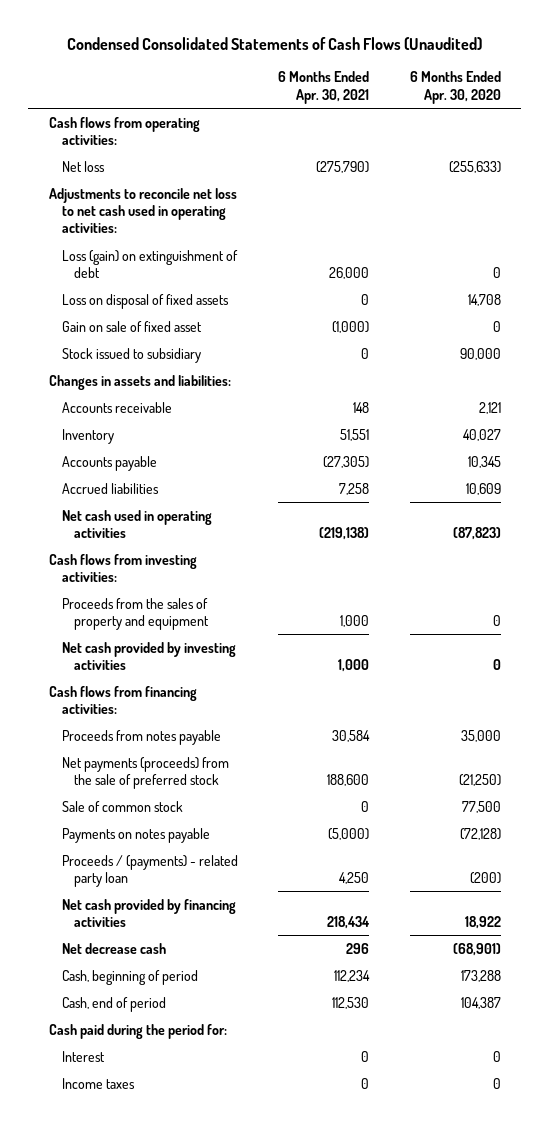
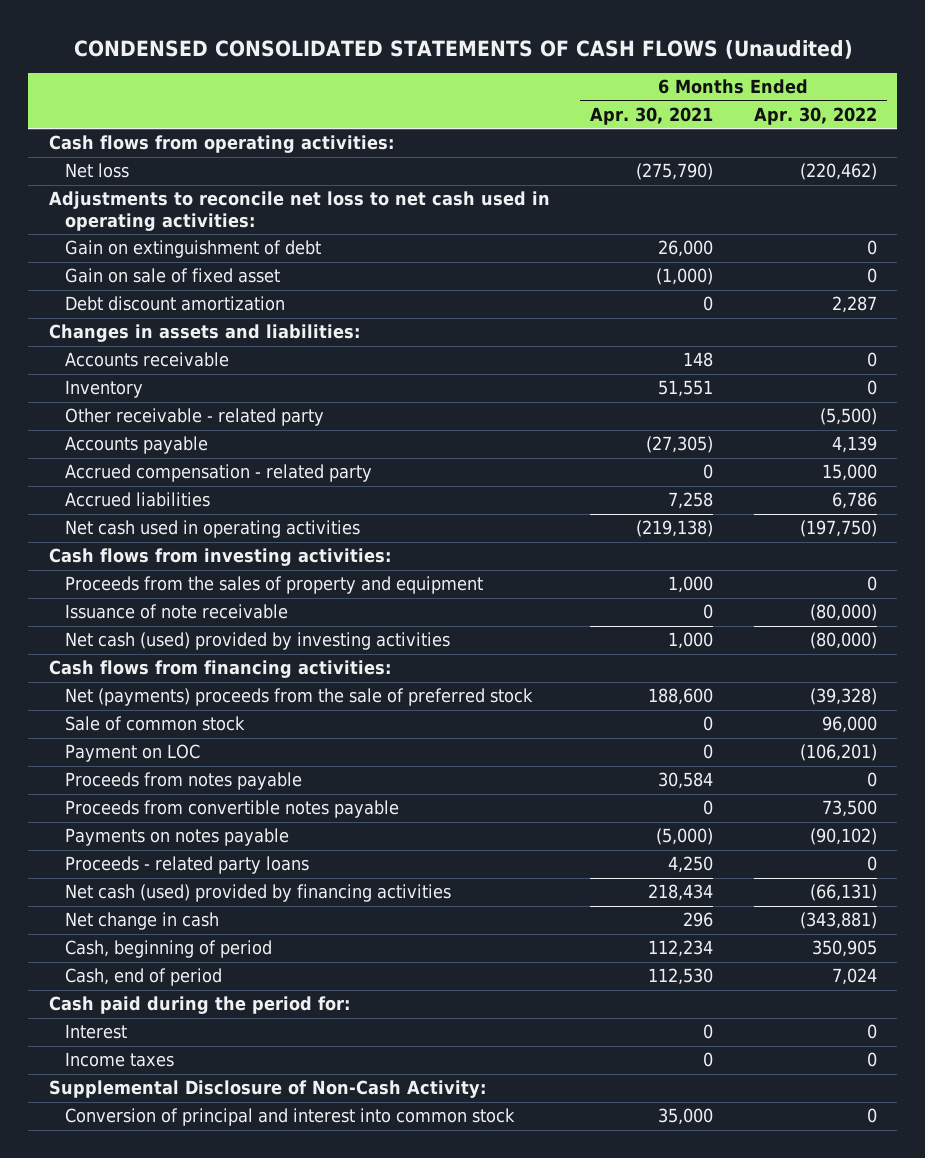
[66,36,482,50] Condensed Consolidated Statements of Cash Flows (Unaudited) -> [73,39,853,59] CONDENSED CONSOLIDATED STATEMENTS OF CASH FLOWS (Unaudited)
[410,71,502,104] 6 Months Ended Apr. 30, 2020 -> none
none -> [753,106,877,125] Apr. 30, 2022
[61,293,229,309] Loss on disposal of fixed assets -> none
[61,249,238,278] Loss (gain) on extinguishment of debt -> [65,240,322,259] Gain on extinguishment of debt
[61,347,201,363] Stock issued to subsidiary -> none
none -> [65,296,286,312] Debt discount amortization
none -> [65,408,325,427] Other receivable - related party
none -> [65,464,373,483] Accrued compensation - related party
none -> [65,604,289,620] Issuance of note receivable
[61,641,236,670] Net cash provided by investing activities -> [65,632,451,651] Net cash (used) provided by investing activities
[61,756,229,789] Net payments (proceeds) from the sale of preferred stock -> [65,688,534,707] Net (payments) proceeds from the sale of preferred stock
none -> [65,744,201,763] Payment on LOC
[61,729,221,745] Proceeds from notes payable -> [65,772,303,791] Proceeds from notes payable
none -> [65,800,400,819] Proceeds from convertible notes payable
[61,854,238,887] Proceeds / (payments) - related party loan -> [65,856,310,875] Proceeds - related party loans
[61,898,236,927] Net cash provided by financing activities -> [65,884,452,903] Net cash (used) provided by financing activities
[61,942,166,954] Net decrease cash -> [65,912,220,931] Net change in cash
none -> [48,1080,486,1099] Supplemental Disclosure of Non-Cash Activity:
none -> [65,1108,516,1127] Conversion of principal and interest into common stock

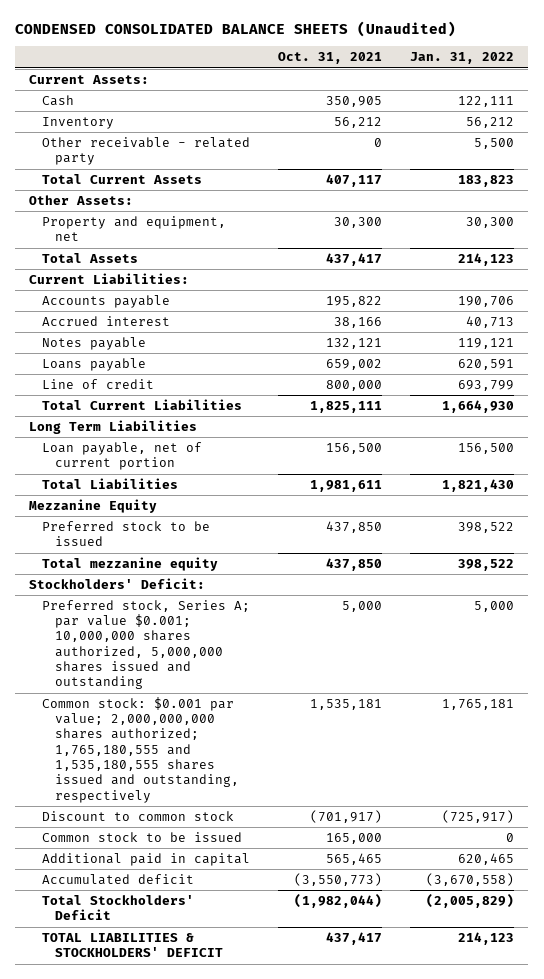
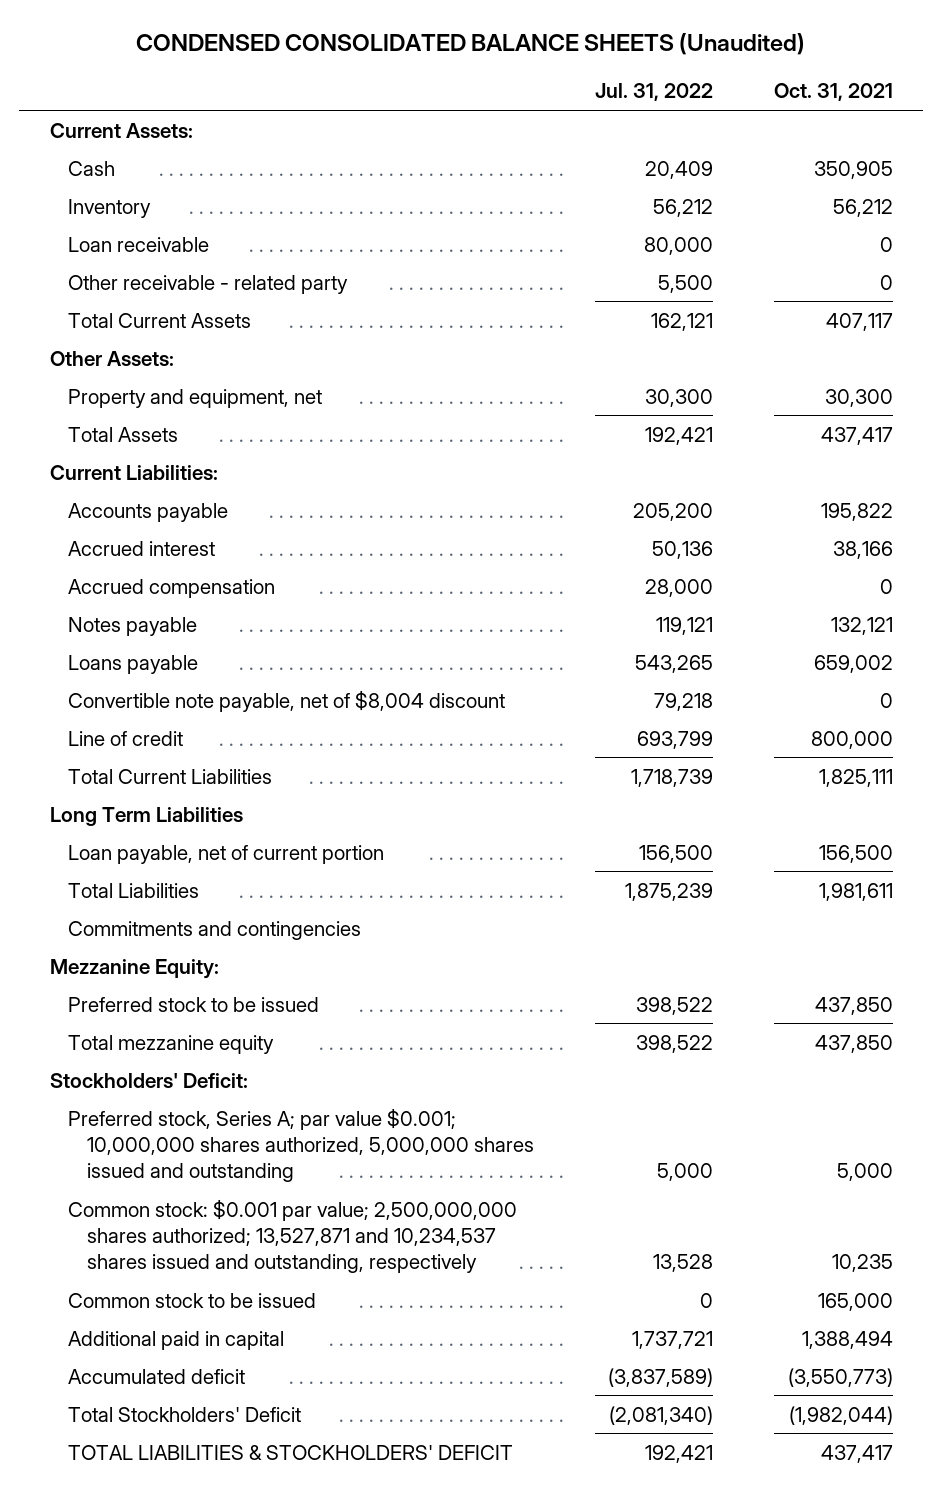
[410,52,515,65] Jan. 31, 2022 -> none
none -> [594,83,713,102] Jul. 31, 2022
none -> [68,236,210,252] Loan receivable
none -> [68,578,276,598] Accrued compensation
none -> [68,689,506,712] Convertible note payable, net of $8,004 discount
none -> [68,920,362,940] Commitments and contingencies
[29,498,158,513] Mezzanine Equity -> [49,958,219,979] Mezzanine Equity:
[42,810,235,821] Discount to common stock -> none
[42,696,240,803] Common stock: $0.001 par value; 2,000,000,000 shares authorized; 1,765,180,555 and 1,535,180,555 shares issued and outstanding, respectively -> [68,1198,518,1274] Common stock: $0.001 par value; 2,500,000,000 shares authorized; 13,527,871 and 10,234,537 shares issued and outstanding, respectively
[310,698,383,710] 1,535,181 -> [831,1254,893,1273] 10,235
[326,852,383,865] 565,465 -> [801,1330,893,1349] 1,388,494

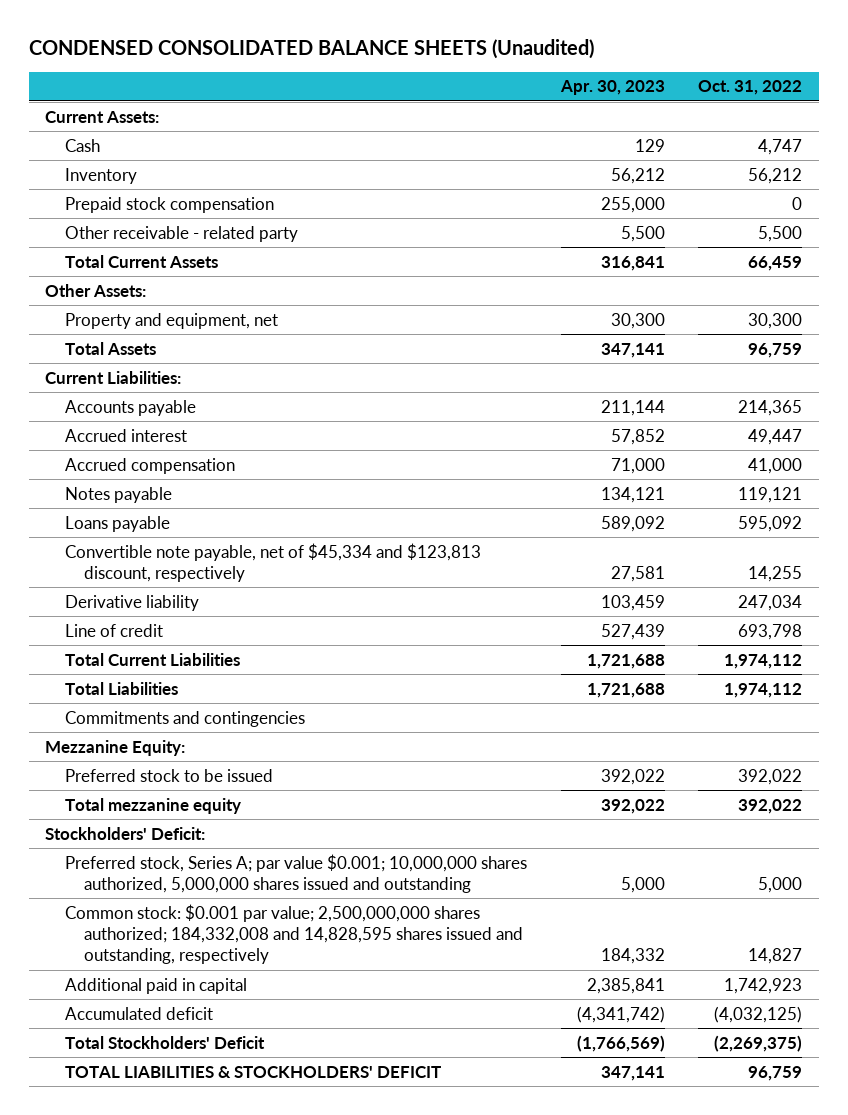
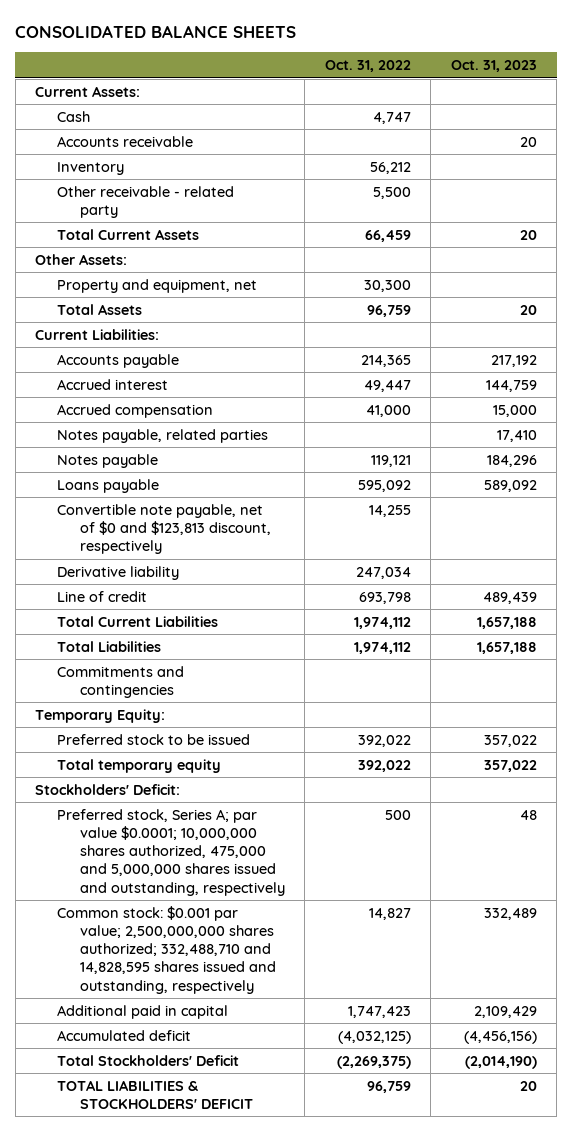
[28,38,594,59] CONDENSED CONSOLIDATED BALANCE SHEETS (Unaudited) -> [15,24,297,38] CONSOLIDATED BALANCE SHEETS
[559,80,665,96] Apr. 30, 2023 -> none
none -> [450,60,537,73] Oct. 31, 2023
none -> [57,135,194,147] Accounts receivable
[64,196,274,213] Prepaid stock compensation -> none
none -> [57,428,269,443] Notes payable, related parties
[64,542,481,582] Convertible note payable, net of $45,334 and $123,813 discount, respectively -> [57,503,271,555] Convertible note payable, net of $0 and $123,813 discount, respectively
[45,739,186,756] Mezzanine Equity: -> [35,708,166,723] Temporary Equity:
[64,797,241,814] Total mezzanine equity -> [57,758,222,773] Total temporary equity
[64,853,527,893] Preferred stock, Series A; par value $0.001; 10,000,000 shares authorized, 5,000,000 shares issued and outstanding -> [57,808,285,896] Preferred stock, Series A; par value $0.0001; 10,000,000 shares authorized, 475,000 and 5,000,000 shares issued and outstanding, respectively
[758,876,803,893] 5,000 -> [384,809,411,820] 500
[64,903,524,965] Common stock: $0.001 par value; 2,500,000,000 shares authorized; 184,332,008 and 14,828,595 shares issued and outstanding, respectively -> [57,905,276,994] Common stock: $0.001 par value; 2,500,000,000 shares authorized; 332,488,710 and 14,828,595 shares issued and outstanding, respectively
[724,977,803,994] 1,742,923 -> [347,1005,411,1018] 1,747,423

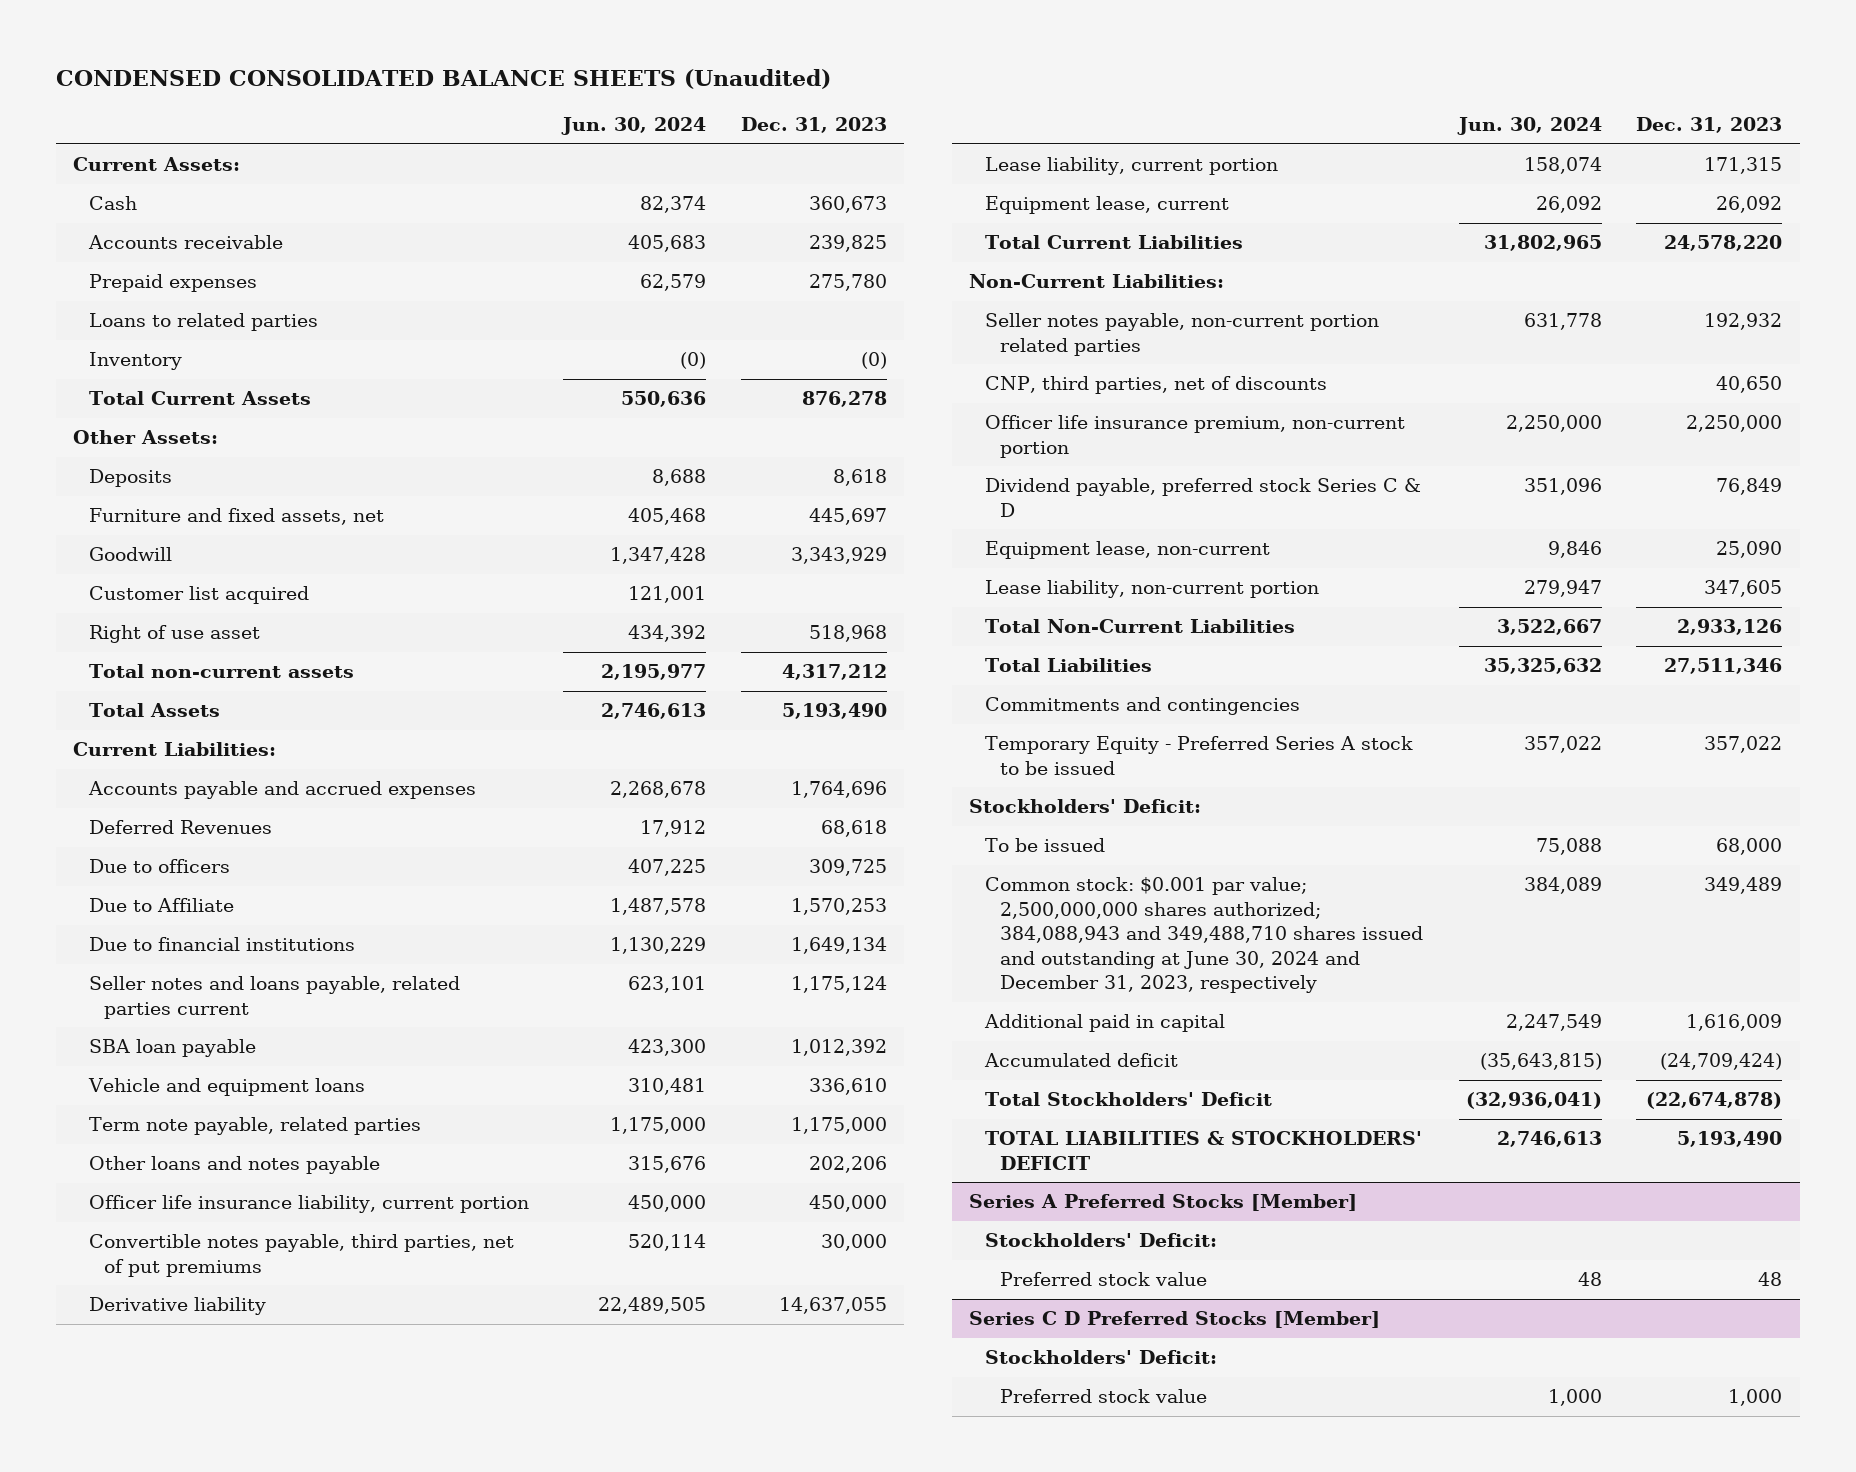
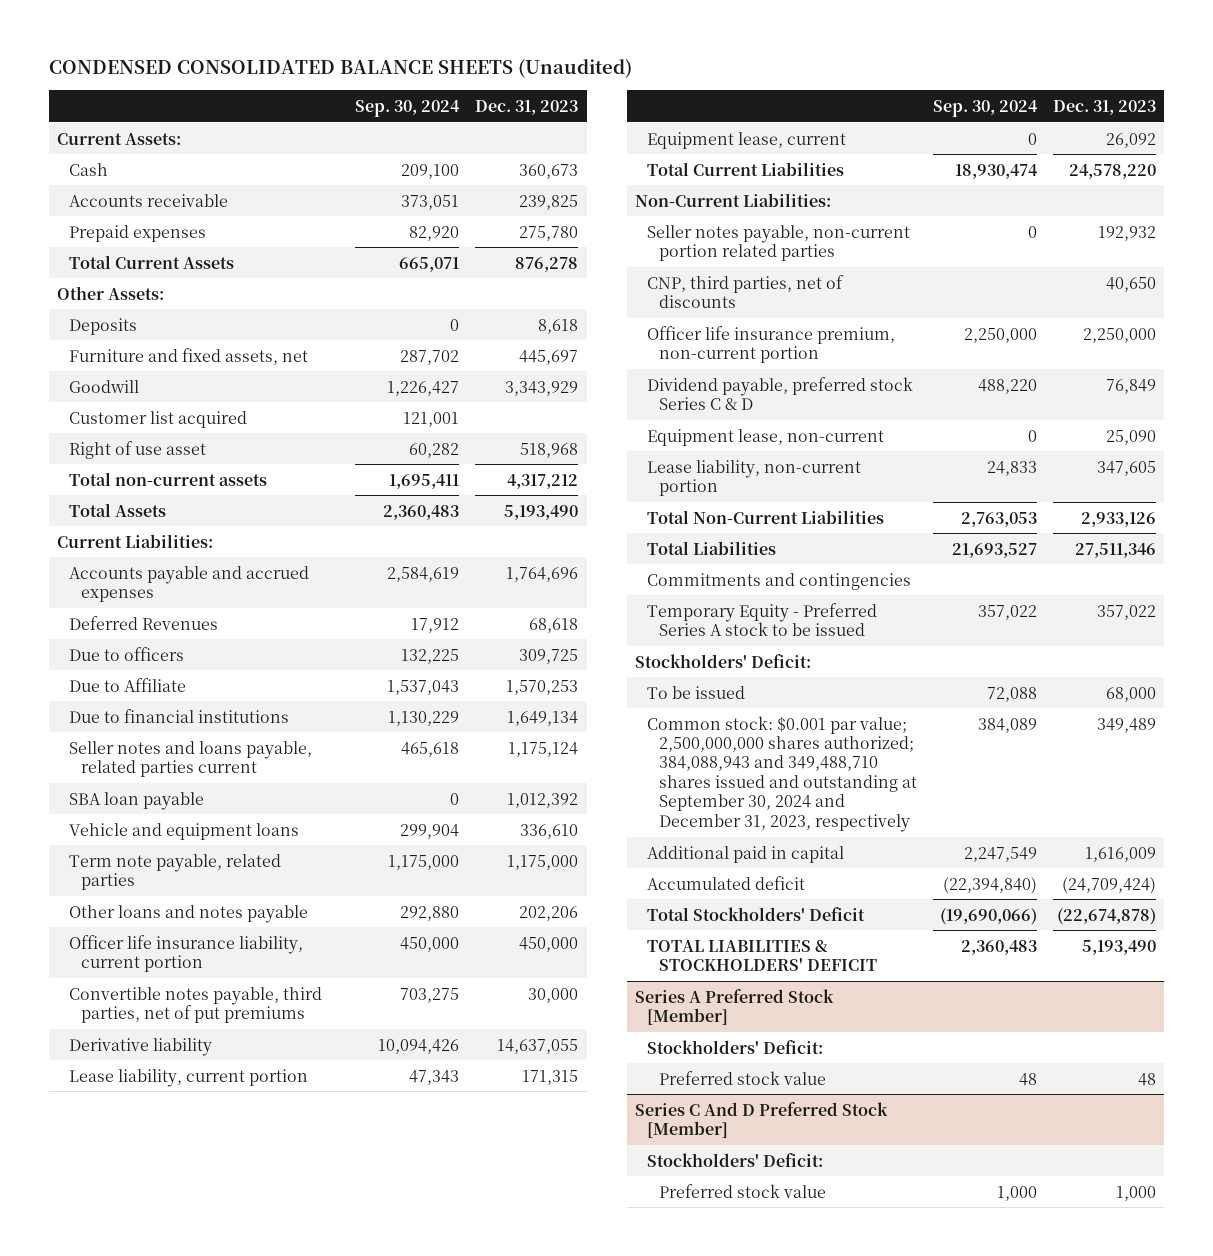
[561,117,707,136] Jun. 30, 2024 -> none
none -> [355,99,461,117] Sep. 30, 2024
[88,313,318,332] Loans to related parties -> none
[88,352,182,371] Inventory -> none
[984,877,1424,994] Common stock: $0.001 par value; 2,500,000,000 shares authorized; 384,088,943 and 349,488,710 shares issued and outstanding at June 30, 2024 and December 31, 2023, respectively -> [646,715,917,832] Common stock: $0.001 par value; 2,500,000,000 shares authorized; 384,088,943 and 349,488,710 shares issued and outstanding at September 30, 2024 and December 31, 2023, respectively
[969,1194,1358,1212] Series A Preferred Stocks [Member] -> [634,988,834,1026] Series A Preferred Stock [Member]
[969,1311,1381,1329] Series C D Preferred Stocks [Member] -> [634,1101,888,1139] Series C And D Preferred Stock [Member]

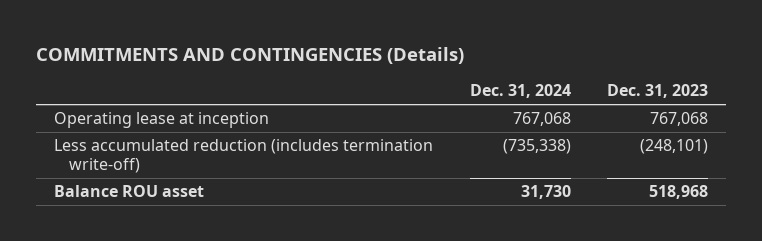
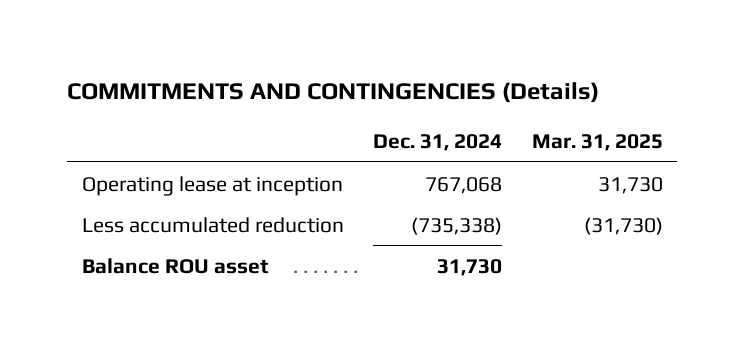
[606,84,708,99] Dec. 31, 2023 -> none
none -> [531,133,663,151] Mar. 31, 2025
[54,139,434,174] Less accumulated reduction (includes termination write-off) -> [81,216,344,233] Less accumulated reduction

